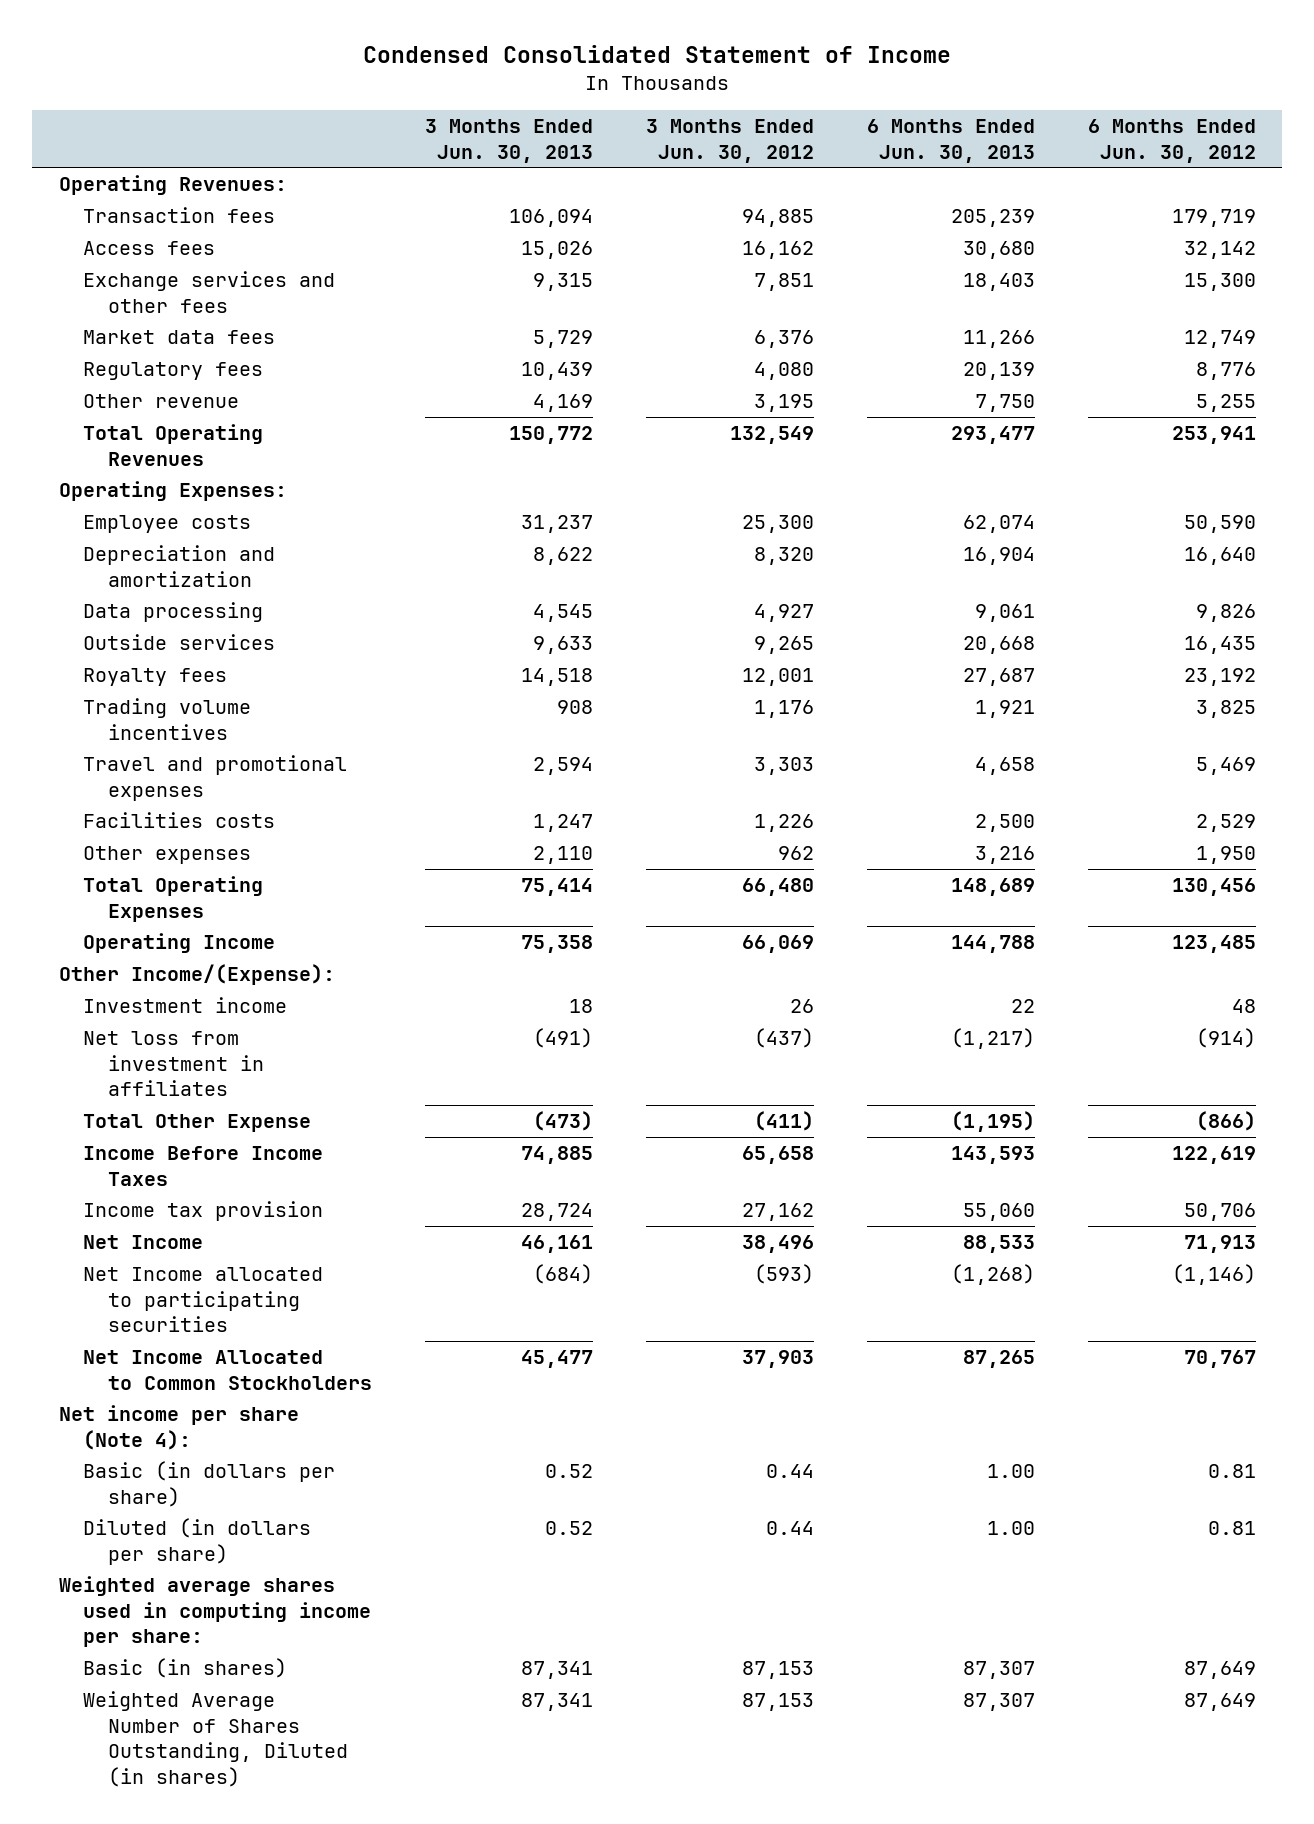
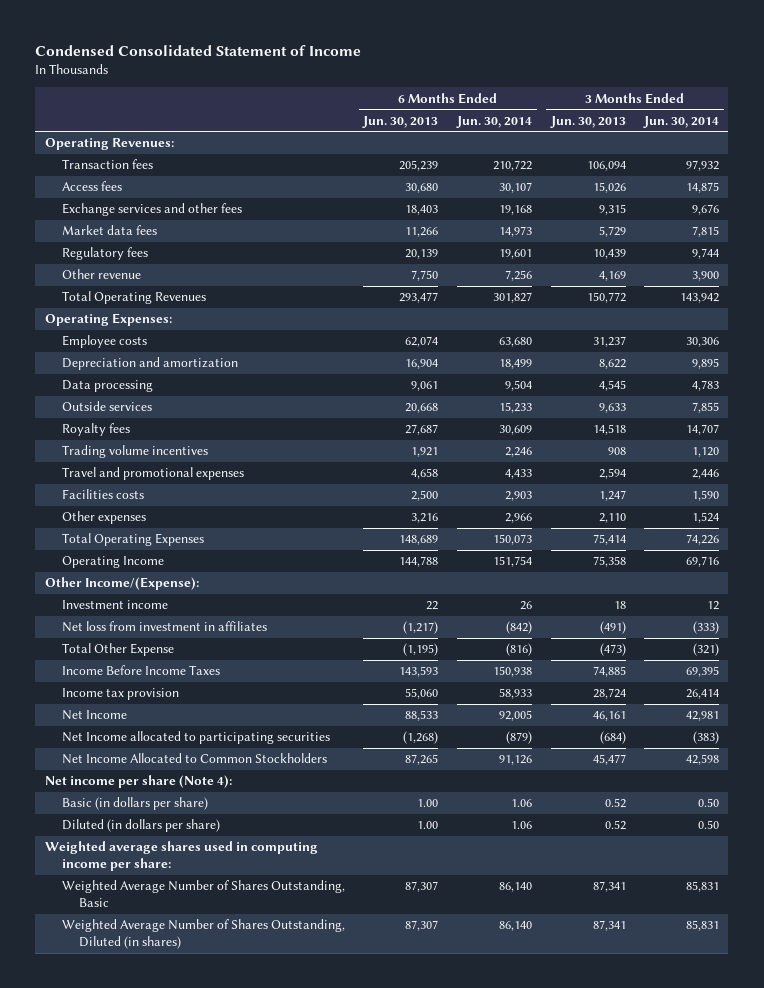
[646,119,815,163] 3 Months Ended Jun. 30, 2012 -> none
[1087,119,1256,163] 6 Months Ended Jun. 30, 2012 -> none
none -> [455,115,532,128] Jun. 30, 2014
none -> [643,115,720,128] Jun. 30, 2014
[83,1658,288,1679] Basic (in shares) -> [61,880,345,908] Weighted Average Number of Shares Outstanding, Basic

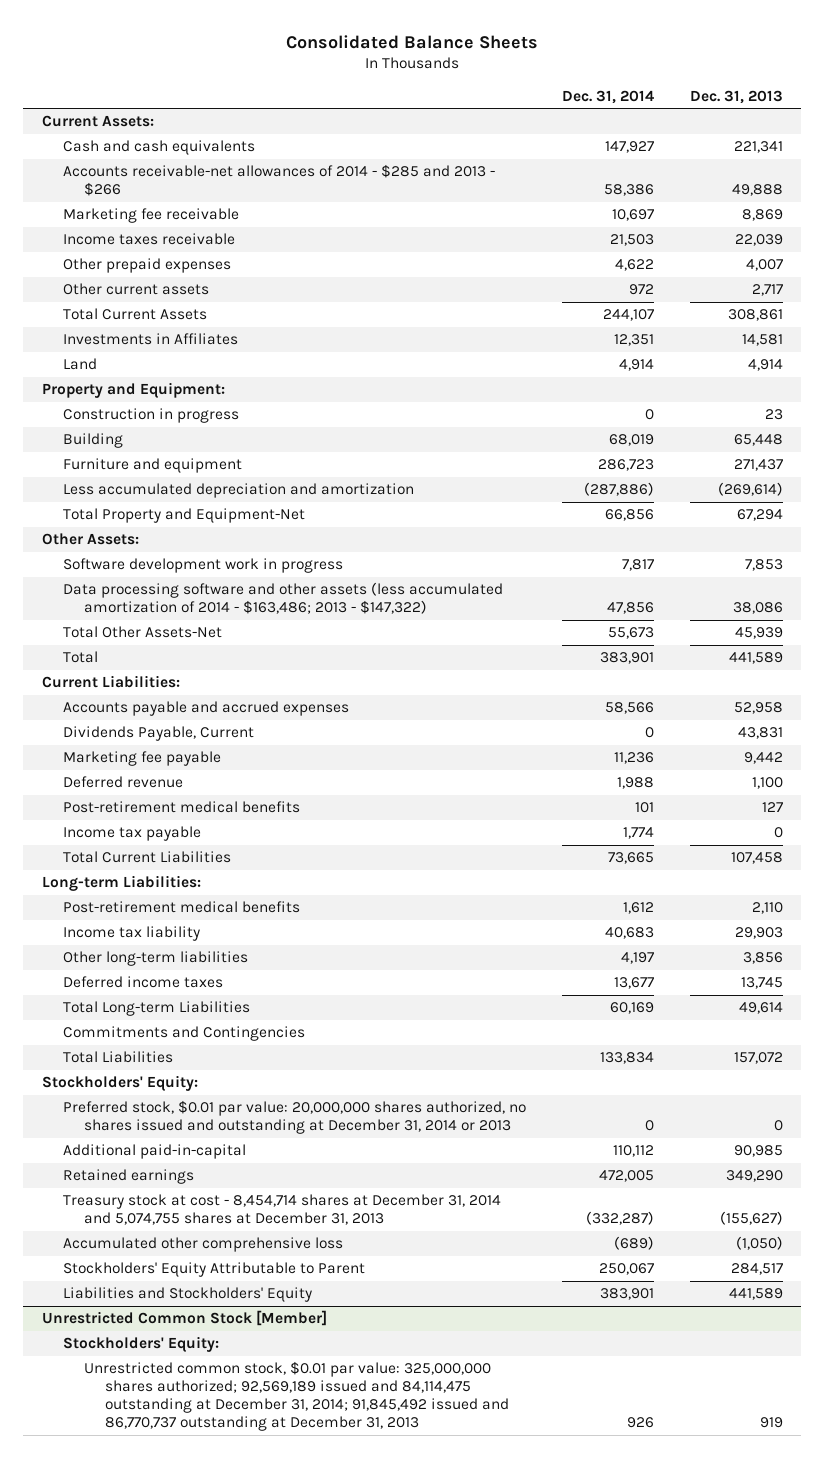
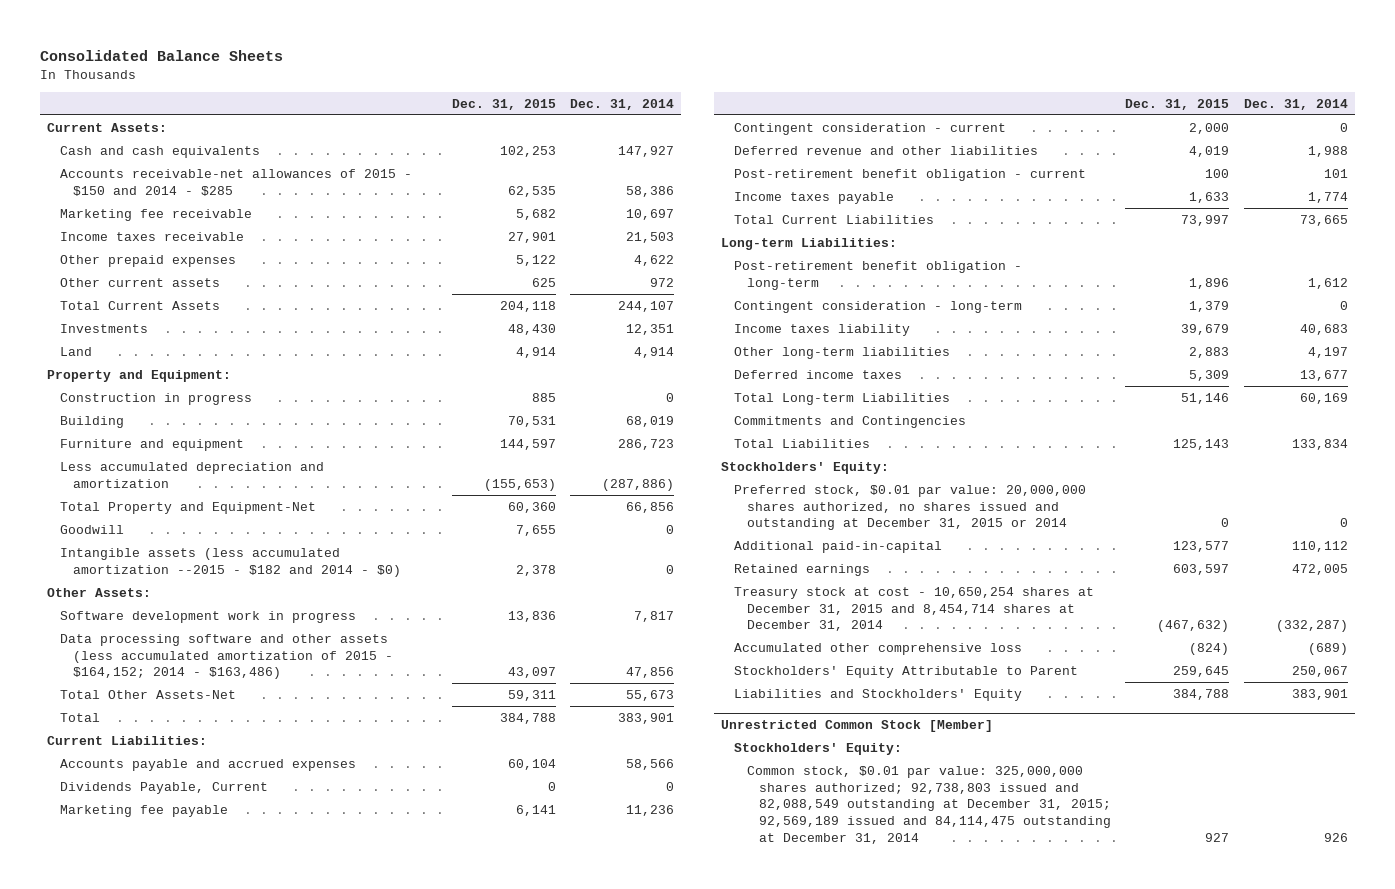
[689,90,783,105] Dec. 31, 2013 -> none
none -> [451,98,556,110] Dec. 31, 2015
[62,164,495,197] Accounts receivable-net allowances of 2014 - $285 and 2013 - $266 -> [59,168,412,196] Accounts receivable-net allowances of 2015 - $150 and 2014 - $285
[62,333,238,346] Investments in Affiliates -> [59,323,148,333] Investments
none -> [59,524,124,534] Goodwill
none -> [59,547,401,577] Intangible assets (less accumulated amortization --2015 - $182 and 2014 - $0)
[62,582,503,615] Data processing software and other assets (less accumulated amortization of 2014 - $163,486; 2013 - $147,322) -> [59,633,393,680] Data processing software and other assets (less accumulated amortization of 2015 - $164,152; 2014 - $163,486)
none -> [733,122,1006,135] Contingent consideration - current
[62,776,183,789] Deferred revenue -> [733,145,1038,155] Deferred revenue and other liabilities
[62,801,300,814] Post-retirement medical benefits -> [733,168,1086,181] Post-retirement benefit obligation - current
[62,826,201,842] Income tax payable -> [733,191,894,204] Income taxes payable
[62,901,300,914] Post-retirement medical benefits -> [733,260,1022,290] Post-retirement benefit obligation - long-term
none -> [733,300,1022,313] Contingent consideration - long-term
[62,926,200,942] Income tax liability -> [733,323,910,336] Income taxes liability
[62,1100,526,1135] Preferred stock, $0.01 par value: 20,000,000 shares authorized, no shares issued and outstanding at December 31, 2014 or 2013 -> [733,484,1086,531] Preferred stock, $0.01 par value: 20,000,000 shares authorized, no shares issued and outstanding at December 31, 2015 or 2014
[62,1194,501,1226] Treasury stock at cost - 8,454,714 shares at December 31, 2014 and 5,074,755 shares at December 31, 2013 -> [733,586,1094,632] Treasury stock at cost - 10,650,254 shares at December 31, 2015 and 8,454,714 shares at December 31, 2014
[83,1361,509,1432] Unrestricted common stock, $0.01 par value: 325,000,000 shares authorized; 92,569,189 issued and 84,114,475 outstanding at December 31, 2014; 91,845,492 issued and 86,770,737 outstanding at December 31, 2013 -> [746,765,1112,844] Common stock, $0.01 par value: 325,000,000 shares authorized; 92,738,803 issued and 82,088,549 outstanding at December 31, 2015; 92,569,189 issued and 84,114,475 outstanding at December 31, 2014

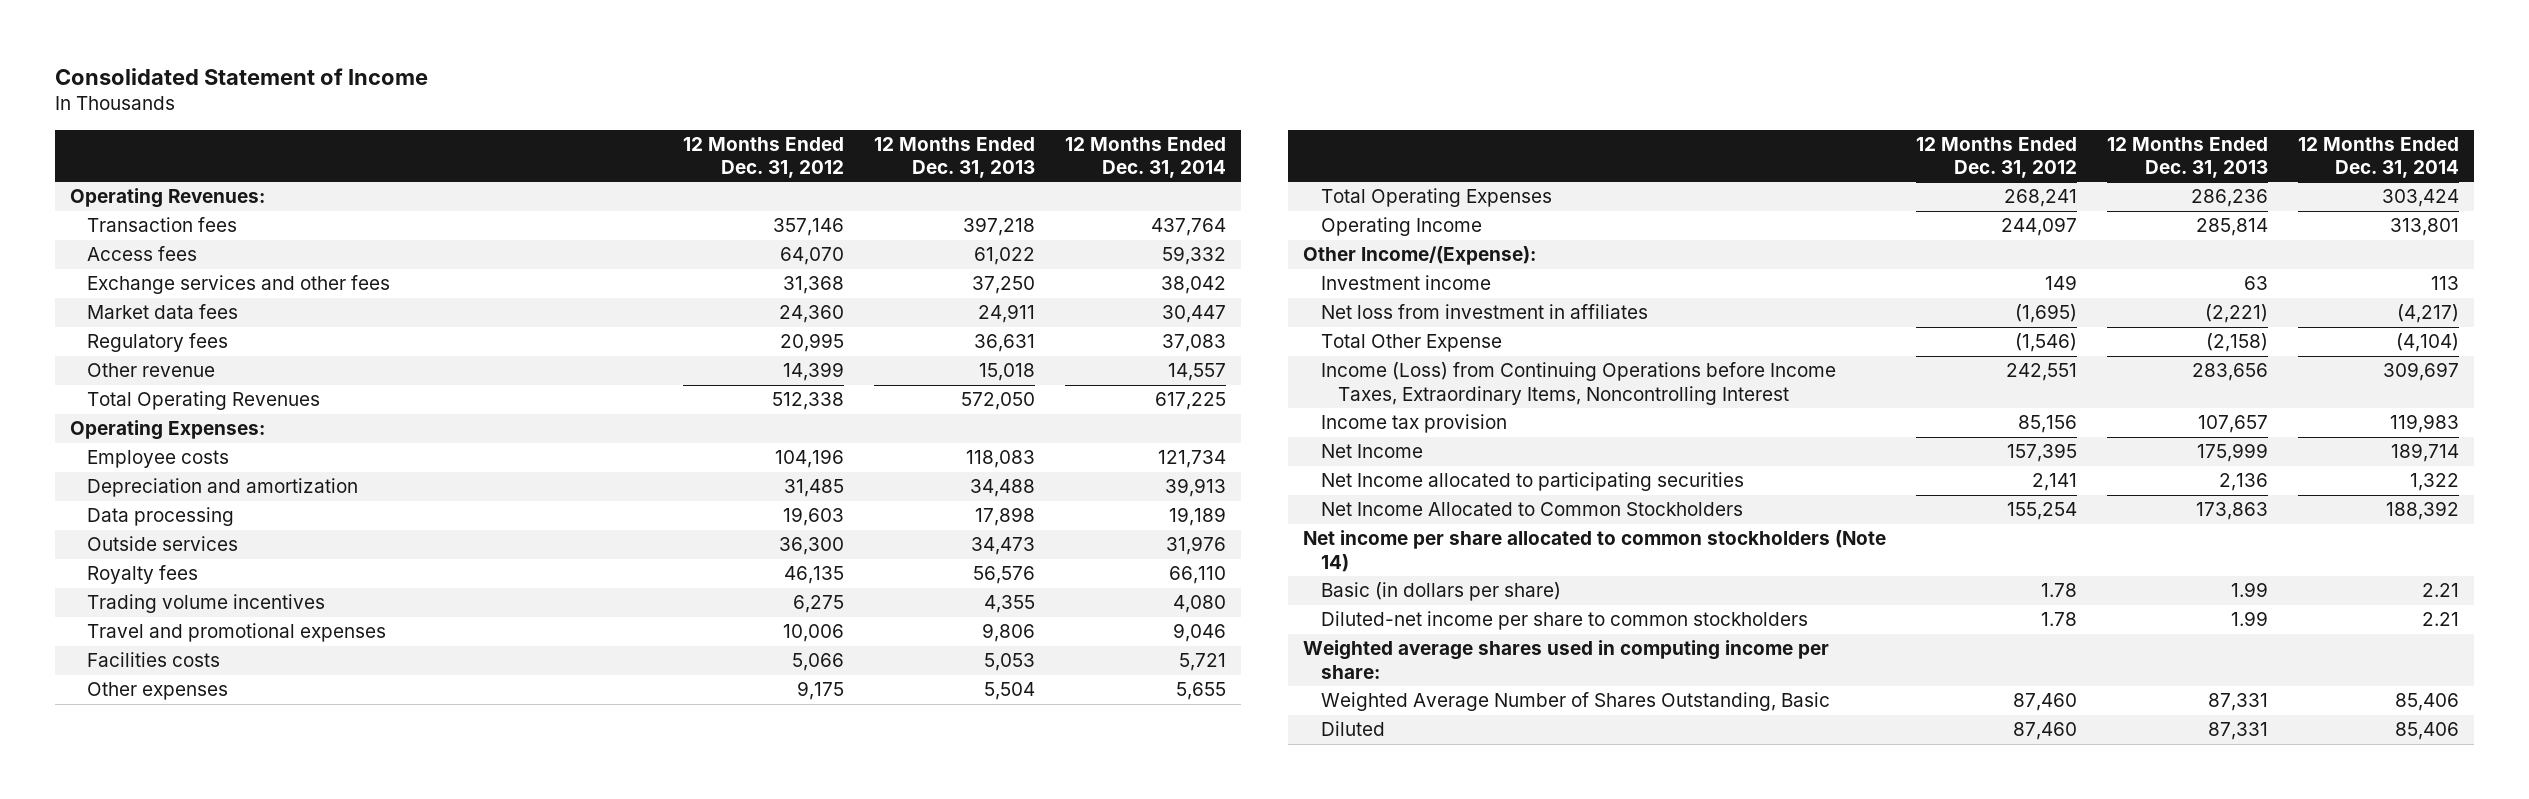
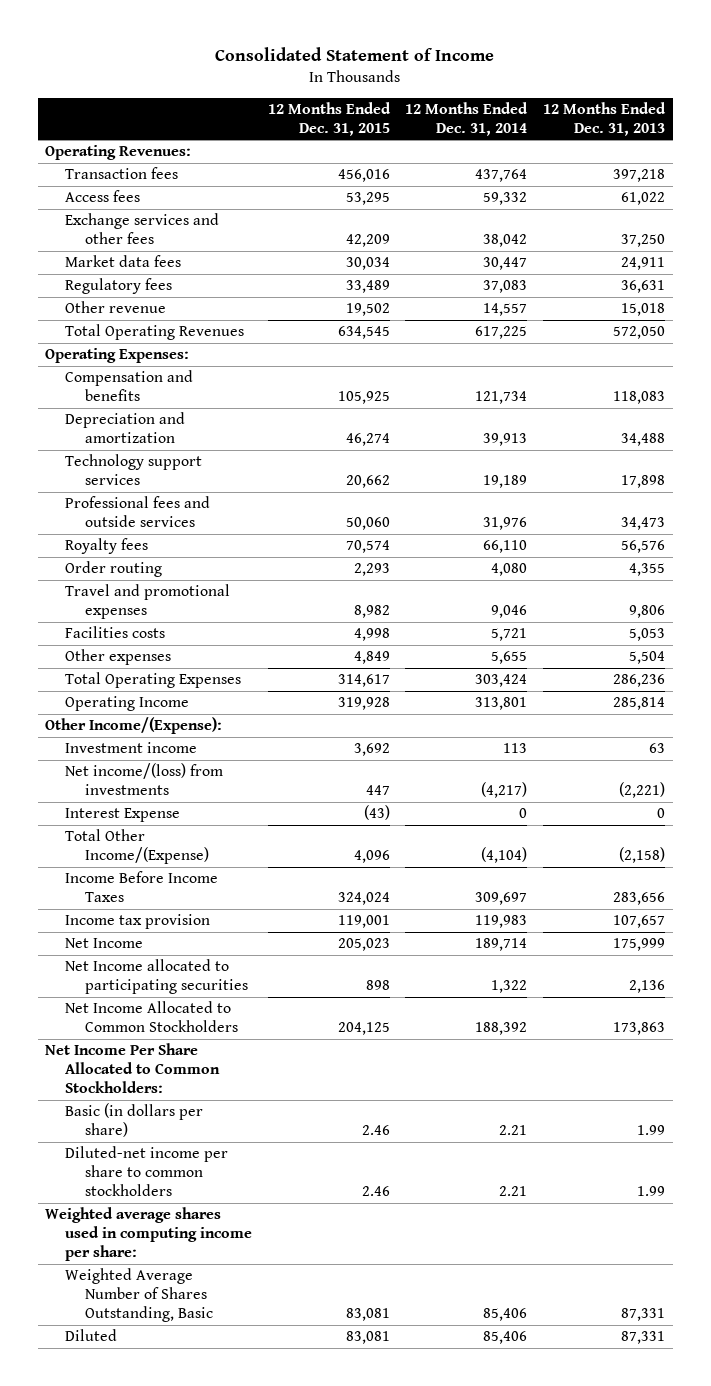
[682,136,844,179] 12 Months Ended Dec. 31, 2012 -> none
none -> [267,101,391,136] 12 Months Ended Dec. 31, 2015
[87,450,230,469] Employee costs -> [65,370,194,402] Compensation and benefits
[87,507,235,527] Data processing -> [65,454,203,486] Technology support services
[87,536,239,552] Outside services -> [65,496,211,528] Professional fees and outside services
[87,594,326,614] Trading volume incentives -> [65,561,163,578] Order routing
[1320,304,1648,320] Net loss from investment in affiliates -> [65,763,224,796] Net income/(loss) from investments
none -> [65,808,181,823] Interest Expense
[1320,334,1502,353] Total Other Expense -> [65,829,209,865] Total Other Income/(Expense)
[1320,362,1836,405] Income (Loss) from Continuing Operations before Income Taxes, Extraordinary Items, Noncontrolling Interest -> [65,871,219,903] Income Before Income Taxes
[1303,530,1887,572] Net income per share allocated to common stockholders (Note 14) -> [45,1043,221,1094] Net Income Per Share Allocated to Common Stockholders:

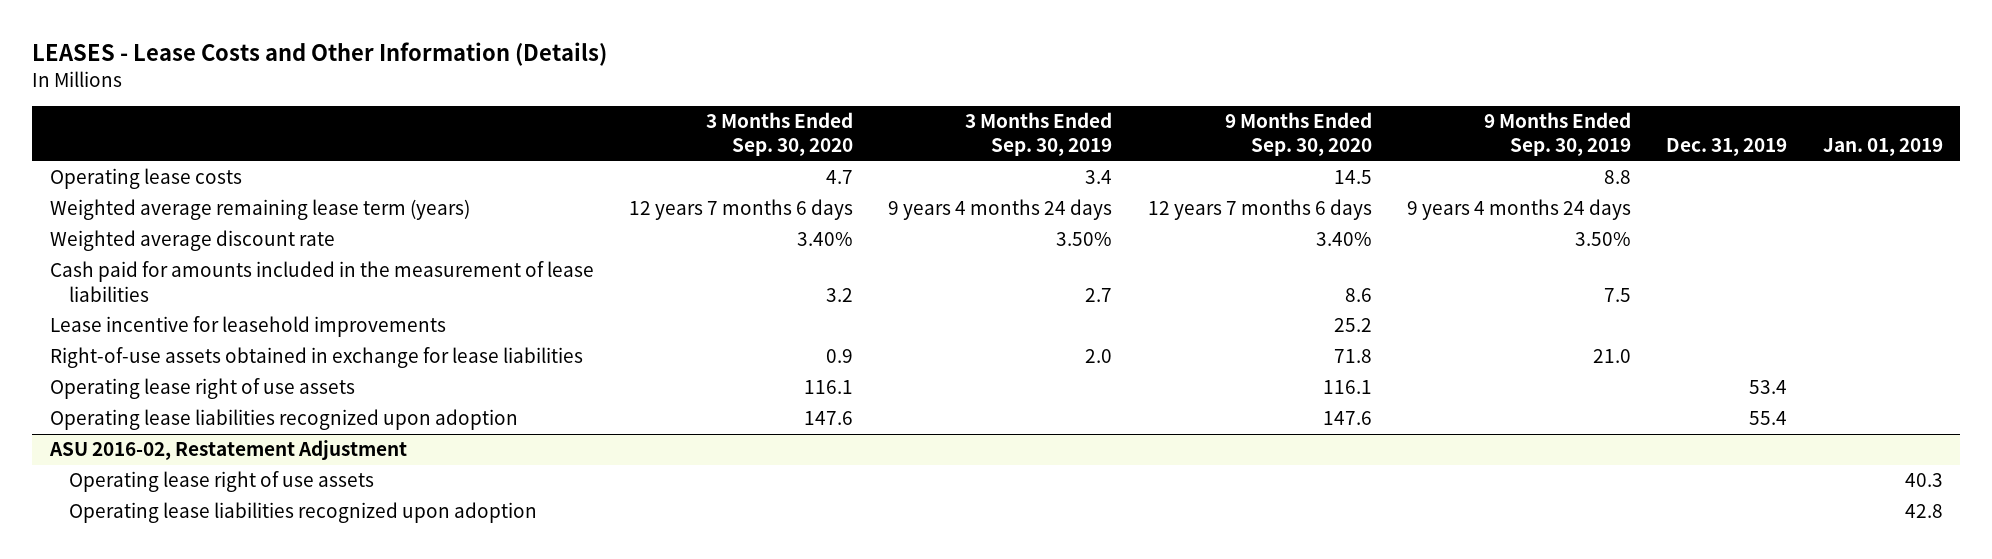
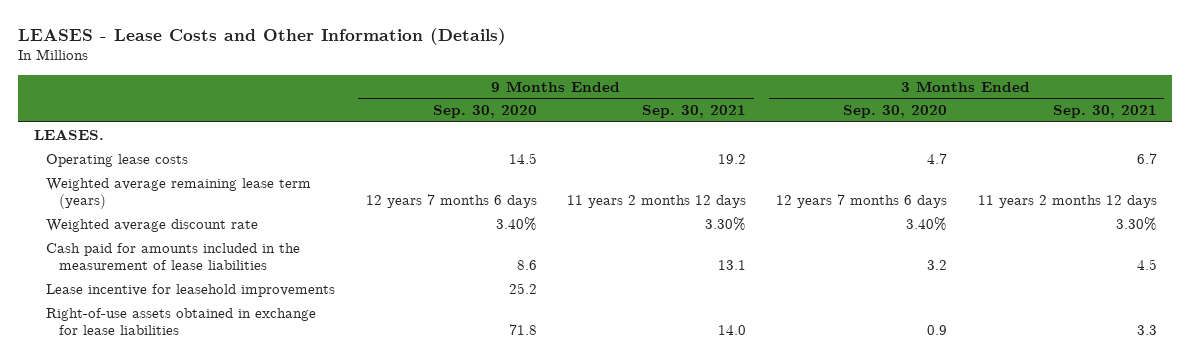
[965,112,1113,157] 3 Months Ended Sep. 30, 2019 -> none
[1483,112,1631,157] 9 Months Ended Sep. 30, 2019 -> none
[1666,138,1788,157] Dec. 31, 2019 -> none
[1822,138,1943,157] Jan. 01, 2019 -> none
none -> [642,105,747,119] Sep. 30, 2021
none -> [1052,105,1157,119] Sep. 30, 2021
none -> [33,128,104,140] LEASES.
[49,378,355,400] Operating lease right of use assets -> none
[49,409,518,431] Operating lease liabilities recognized upon adoption -> none
[48,440,407,461] ASU 2016-02, Restatement Adjustment -> none
[68,471,374,493] Operating lease right of use assets -> none
[68,502,537,524] Operating lease liabilities recognized upon adoption -> none

